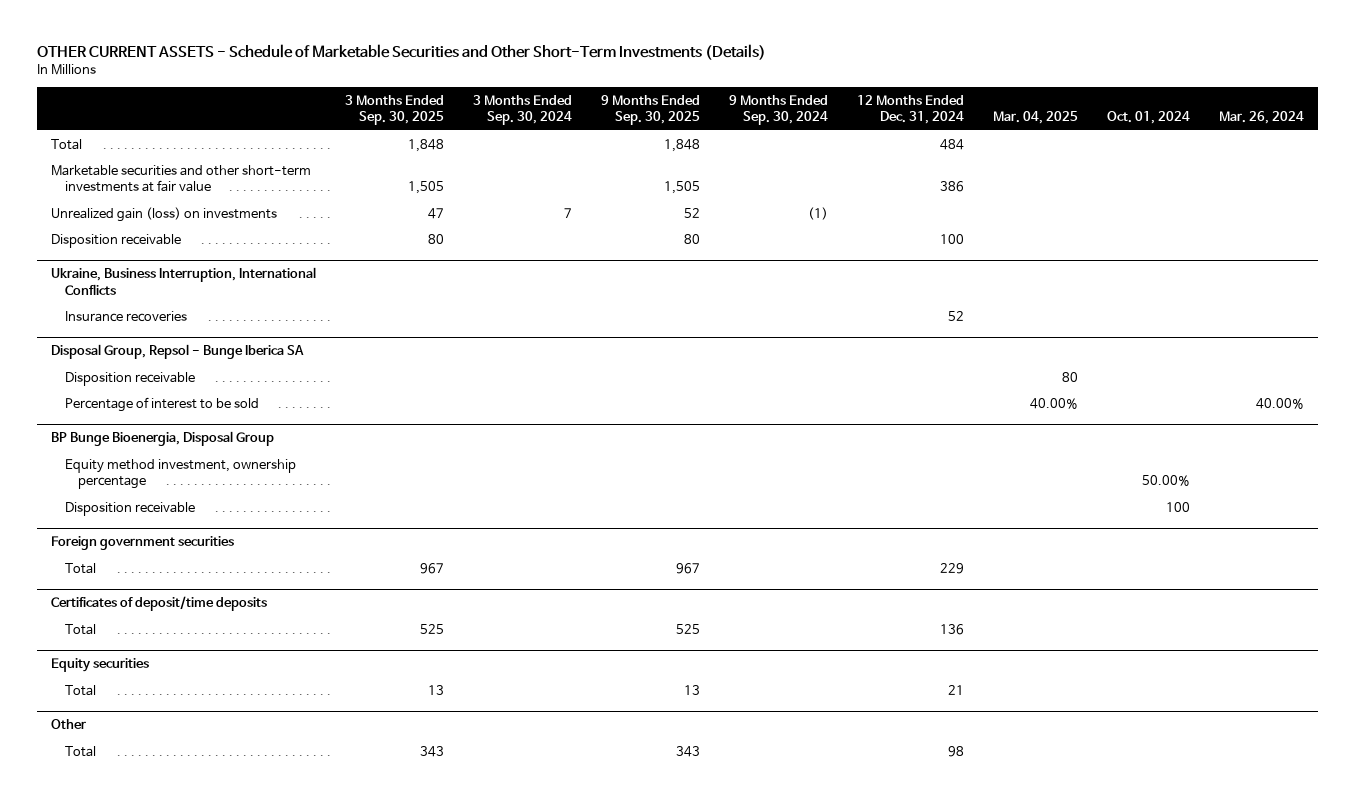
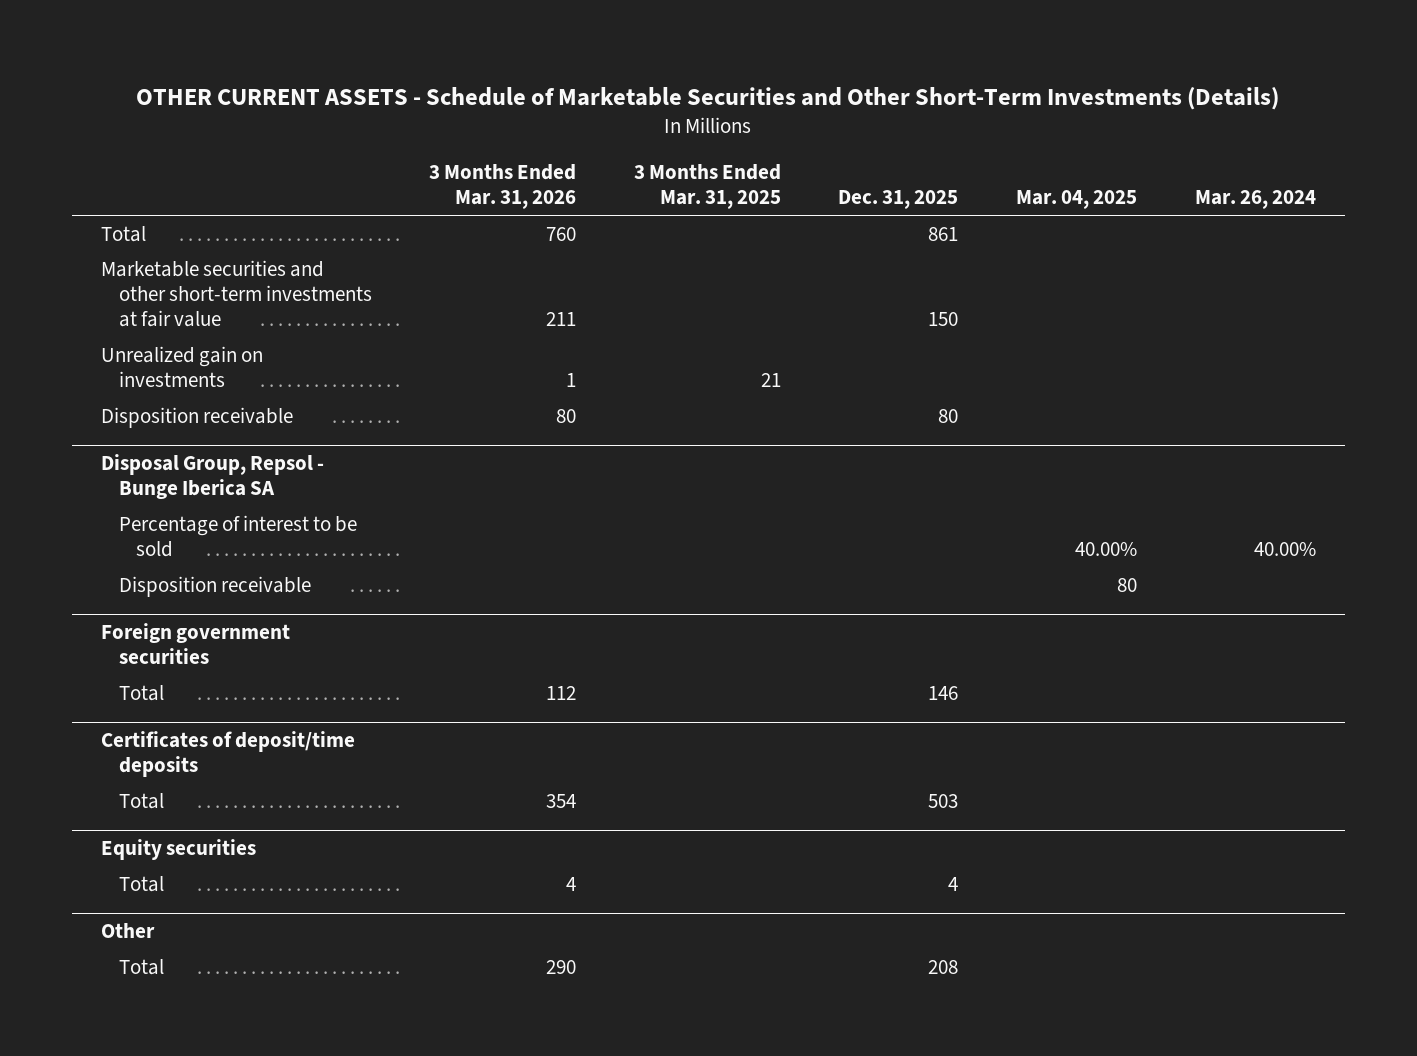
[345,94,445,126] 3 Months Ended Sep. 30, 2025 -> none
[473,94,573,126] 3 Months Ended Sep. 30, 2024 -> none
[601,94,701,126] 9 Months Ended Sep. 30, 2025 -> none
[729,94,829,126] 9 Months Ended Sep. 30, 2024 -> none
[857,94,965,125] 12 Months Ended Dec. 31, 2024 -> none
[1107,111,1191,125] Oct. 01, 2024 -> none
none -> [429,164,577,210] 3 Months Ended Mar. 31, 2026
none -> [633,164,781,210] 3 Months Ended Mar. 31, 2025
none -> [838,190,959,210] Dec. 31, 2025
[51,206,278,222] Unrealized gain (loss) on investments -> [100,345,263,387] Unrealized gain on investments
[51,267,317,295] Ukraine, Business Interruption, International Conflicts -> none
[64,310,187,322] Insurance recoveries -> none
[51,431,275,447] BP Bunge Bioenergia, Disposal Group -> none
[64,458,296,490] Equity method investment, ownership percentage -> none
[64,501,195,516] Disposition receivable -> none
[64,371,195,386] Disposition receivable -> [118,575,311,597] Disposition receivable

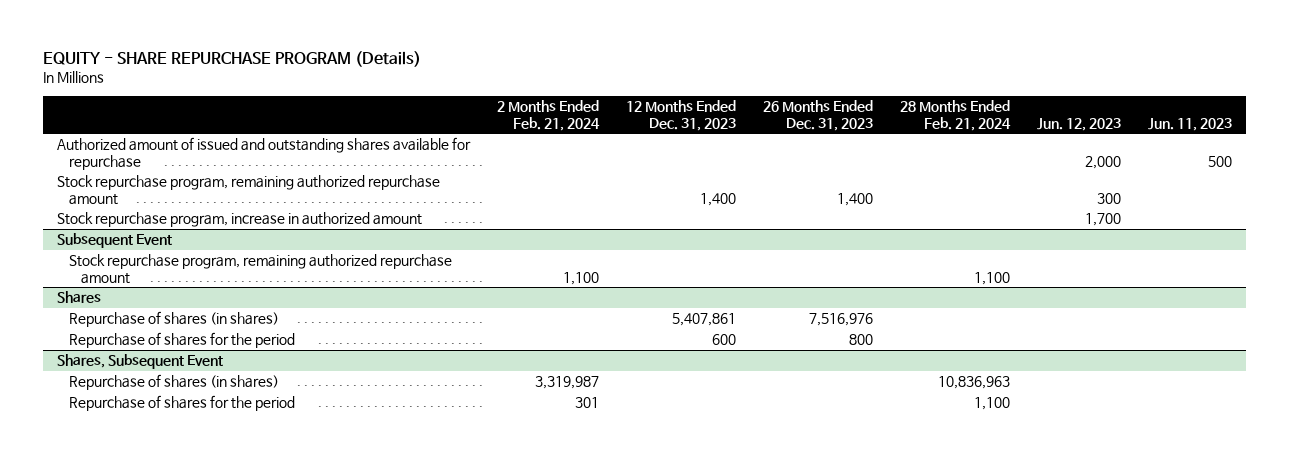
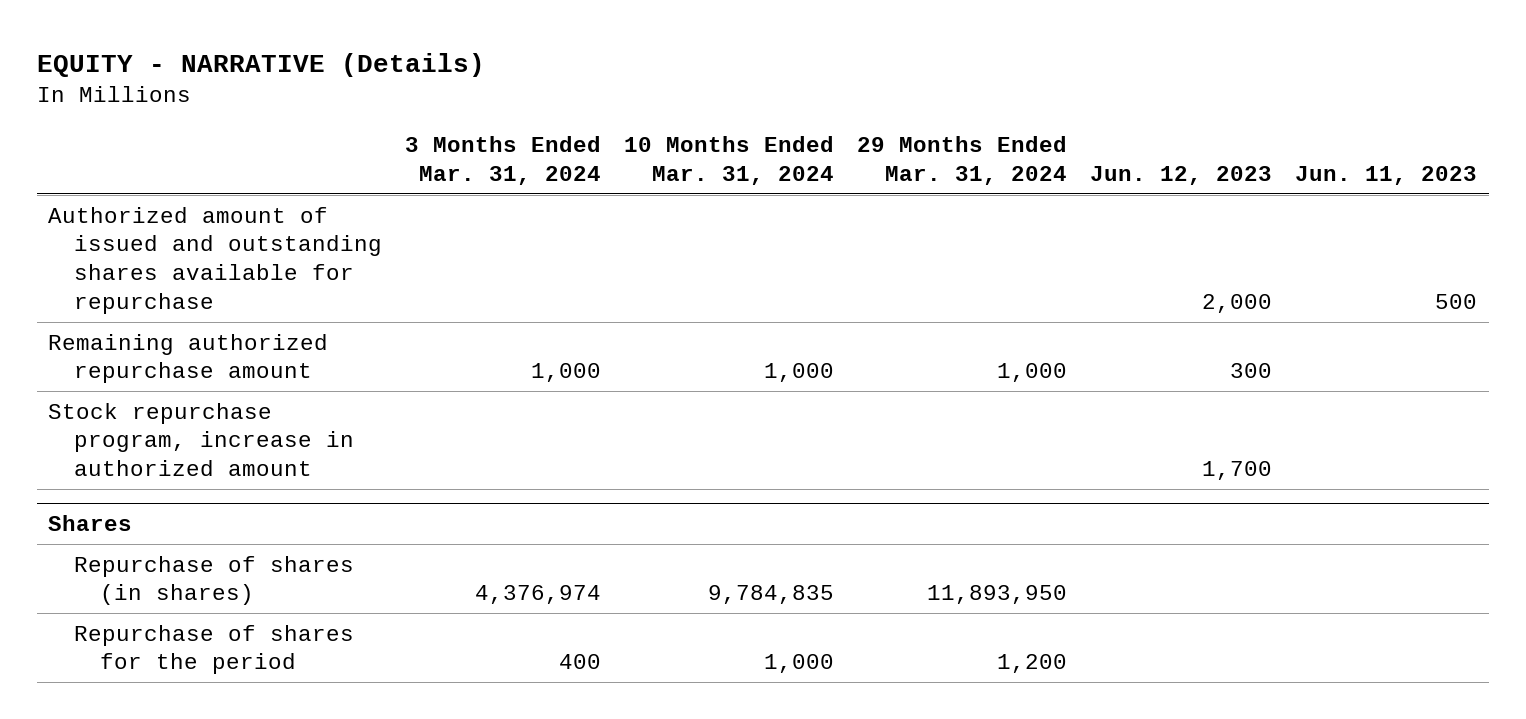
[43,51,422,68] EQUITY - SHARE REPURCHASE PROGRAM (Details) -> [36,52,485,77] EQUITY - NARRATIVE (Details)
[496,100,600,131] 2 Months Ended Feb. 21, 2024 -> none
[625,100,736,131] 12 Months Ended Dec. 31, 2023 -> none
[762,100,873,131] 26 Months Ended Dec. 31, 2023 -> none
[900,100,1012,131] 28 Months Ended Feb. 21, 2024 -> none
none -> [405,136,602,186] 3 Months Ended Mar. 31, 2024
none -> [624,136,835,186] 10 Months Ended Mar. 31, 2024
none -> [857,136,1068,186] 29 Months Ended Mar. 31, 2024
[56,175,440,205] Stock repurchase program, remaining authorized repurchase amount -> [48,333,329,384] Remaining authorized repurchase amount
[56,233,172,249] Subsequent Event -> none
[68,254,452,284] Stock repurchase program, remaining authorized repurchase amount -> none
[56,354,223,370] Shares, Subsequent Event -> none
[68,374,279,391] Repurchase of shares (in shares) -> none
[68,395,295,412] Repurchase of shares for the period -> none

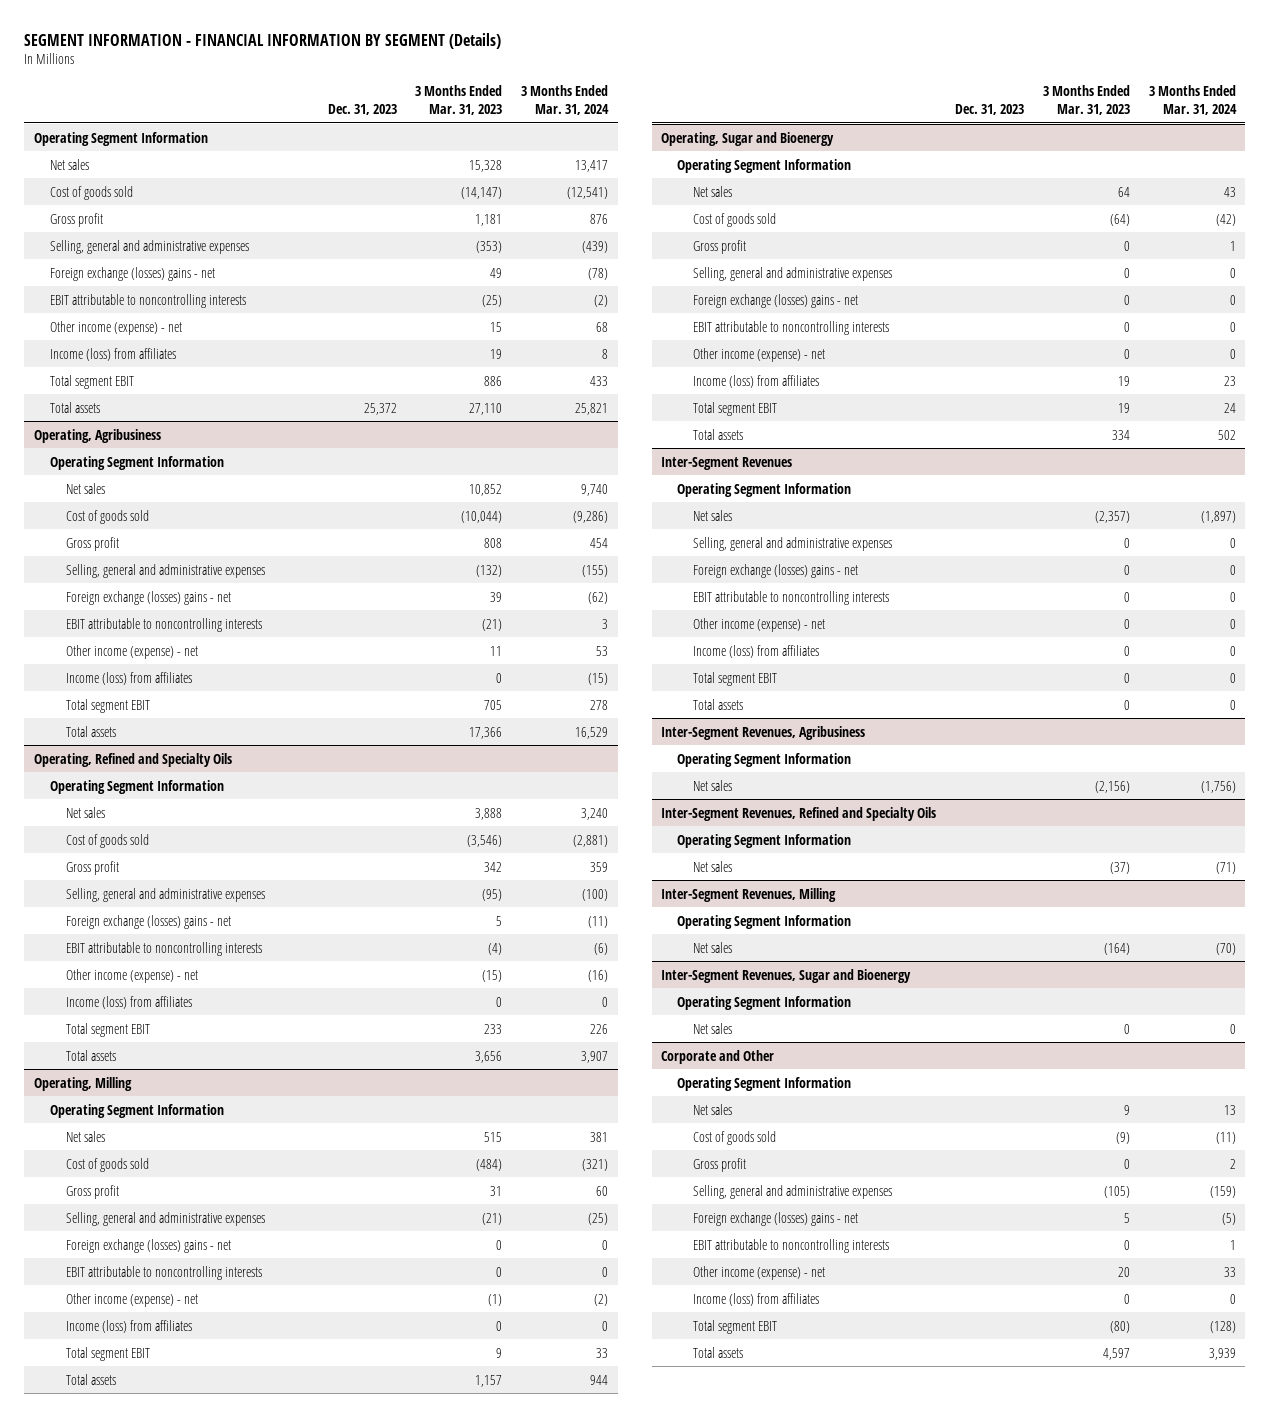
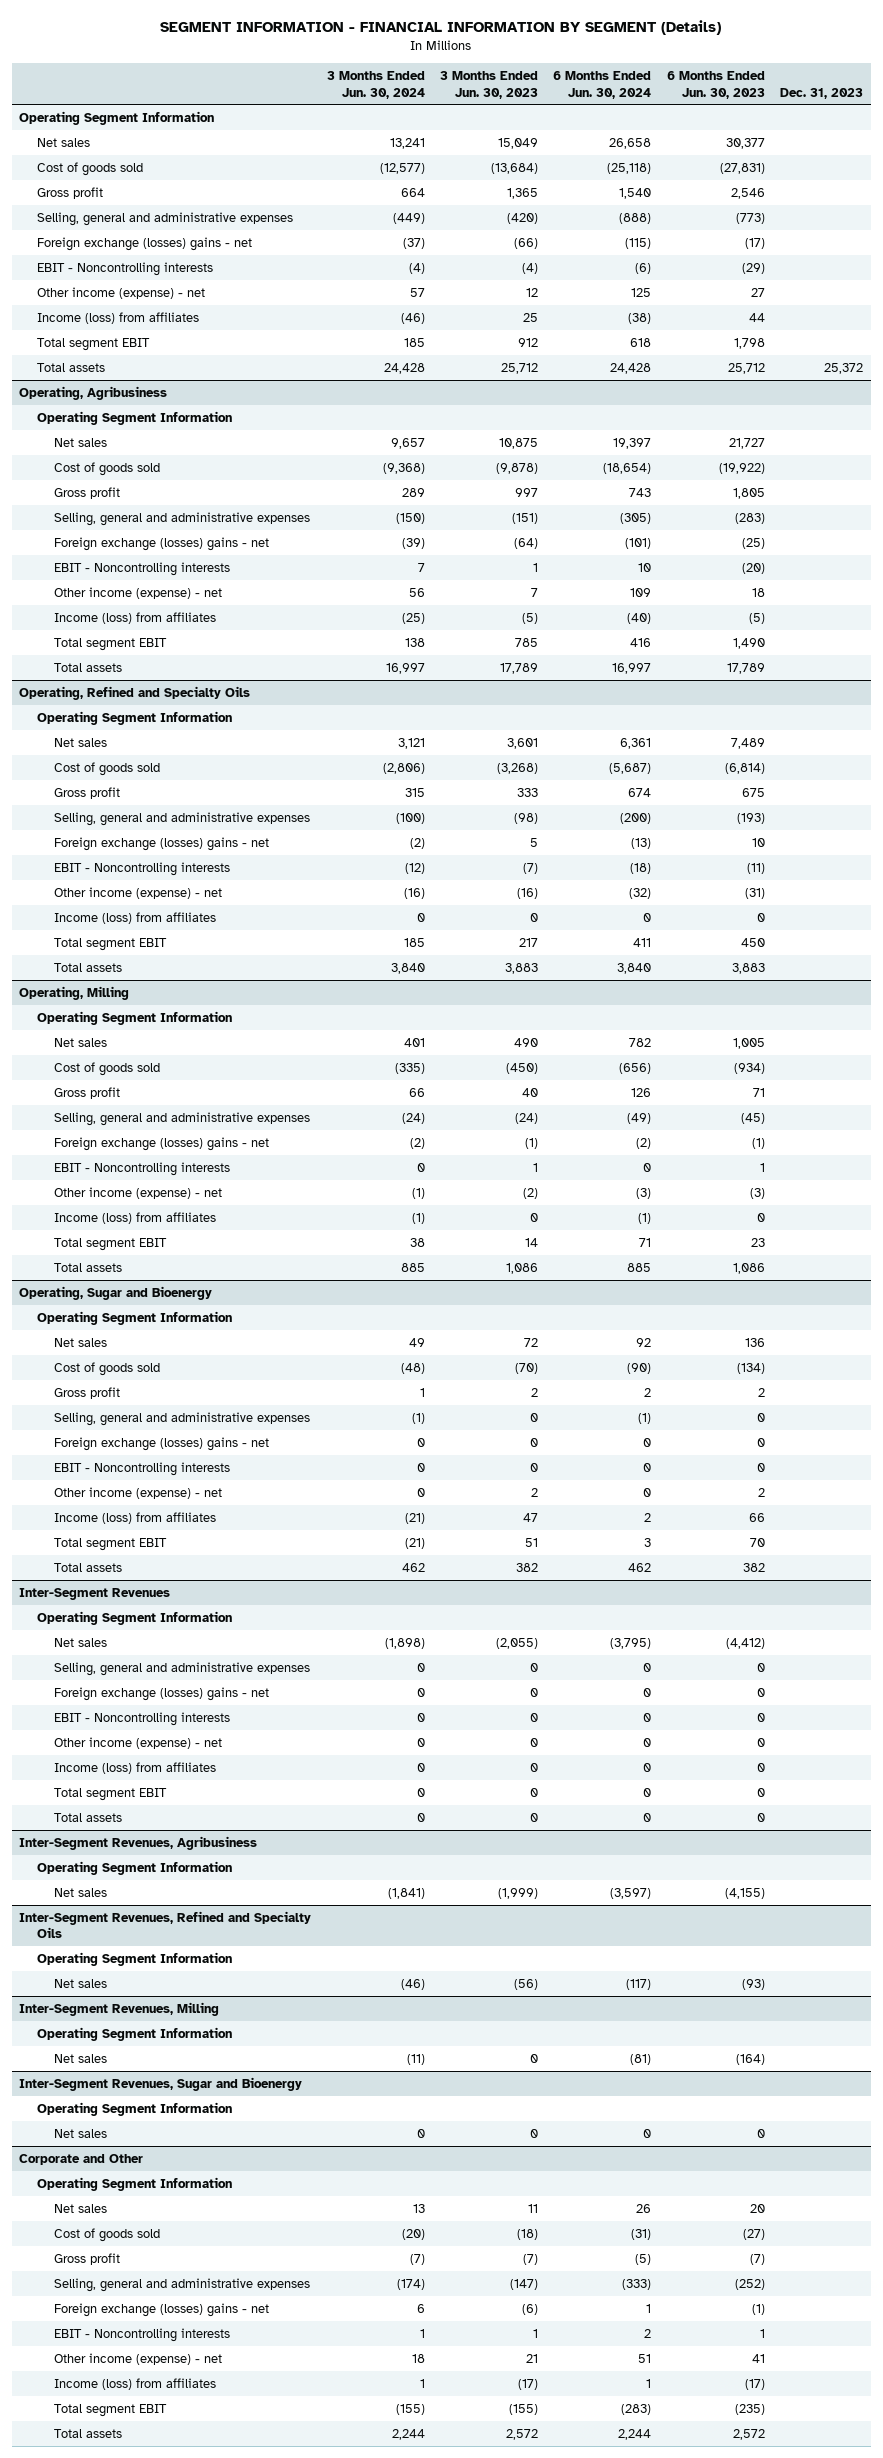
[415,85,503,115] 3 Months Ended Mar. 31, 2023 -> none
[521,85,610,115] 3 Months Ended Mar. 31, 2024 -> none
none -> [326,71,425,99] 3 Months Ended Jun. 30, 2024
none -> [440,71,539,99] 3 Months Ended Jun. 30, 2023
none -> [553,71,652,99] 6 Months Ended Jun. 30, 2024
none -> [666,71,765,99] 6 Months Ended Jun. 30, 2023
[49,293,246,308] EBIT attributable to noncontrolling interests -> [36,261,213,276] EBIT - Noncontrolling interests
[65,617,262,632] EBIT attributable to noncontrolling interests -> [54,561,231,576] EBIT - Noncontrolling interests
[65,941,262,956] EBIT attributable to noncontrolling interests -> [54,861,231,876] EBIT - Noncontrolling interests
[65,1265,262,1280] EBIT attributable to noncontrolling interests -> [54,1161,231,1176] EBIT - Noncontrolling interests
[692,320,889,335] EBIT attributable to noncontrolling interests -> [54,1461,231,1476] EBIT - Noncontrolling interests
[692,590,889,605] EBIT attributable to noncontrolling interests -> [54,1711,231,1726] EBIT - Noncontrolling interests
[692,1238,889,1253] EBIT attributable to noncontrolling interests -> [54,2327,231,2342] EBIT - Noncontrolling interests

